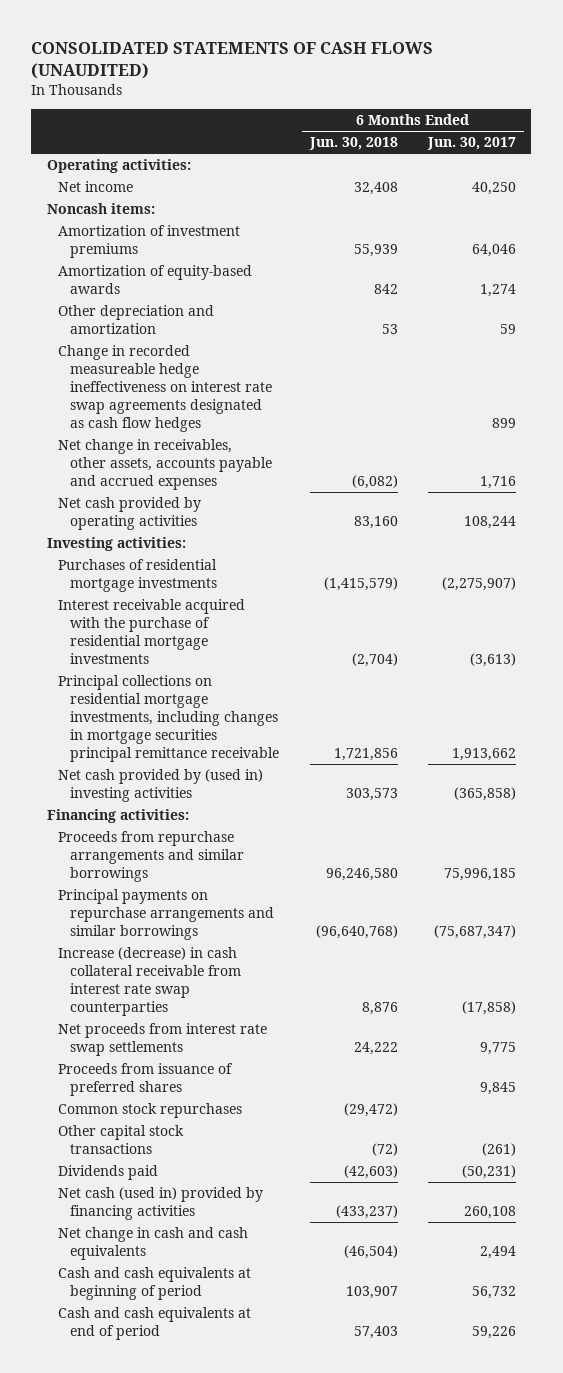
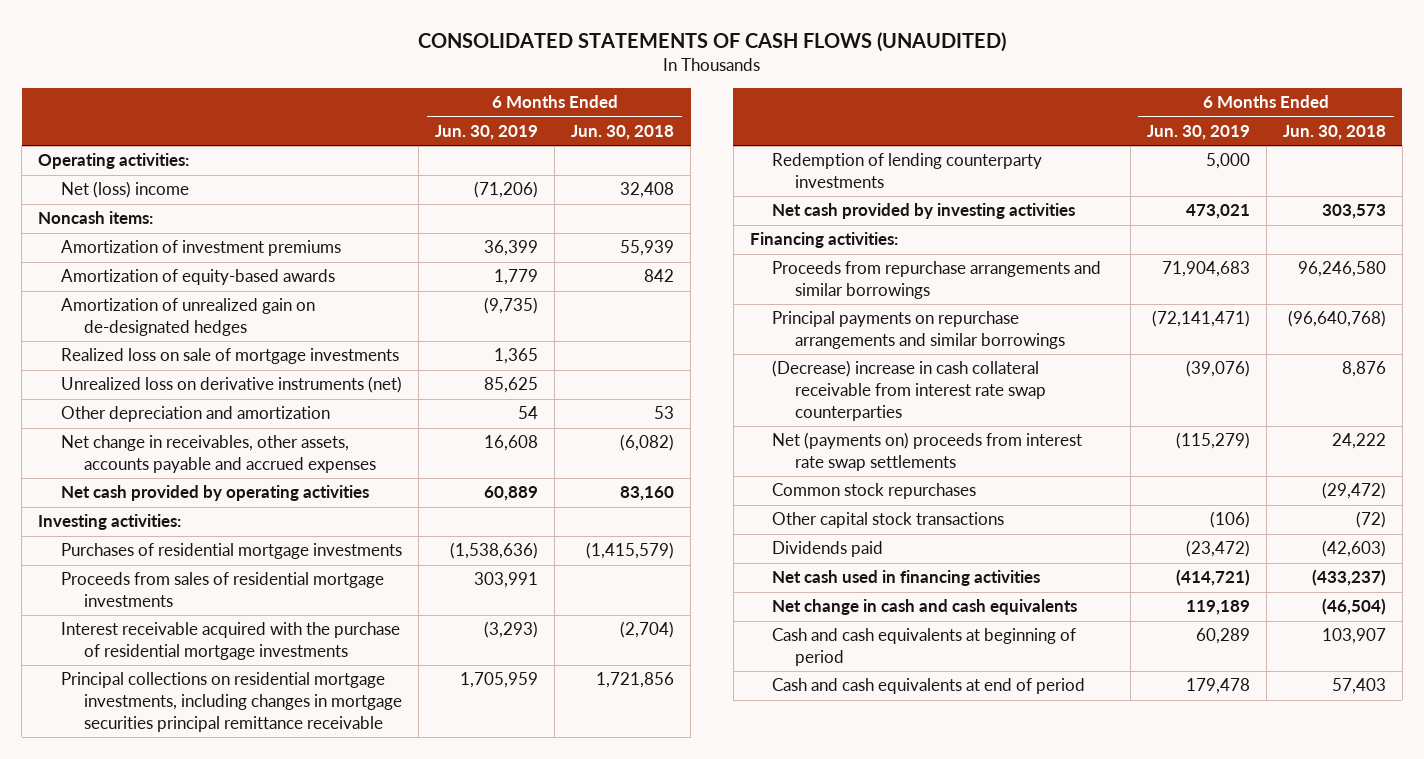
[427,137,517,151] Jun. 30, 2017 -> none
none -> [435,124,539,140] Jun. 30, 2019
[58,181,134,193] Net income -> [60,181,189,199] Net (loss) income
none -> [60,298,315,336] Amortization of unrealized gain on de-designated hedges
none -> [60,348,399,365] Realized loss on sale of mortgage investments
none -> [60,376,402,394] Unrealized loss on derivative instruments (net)
[58,345,272,432] Change in recorded measureable hedge ineffectiveness on interest rate swap agreements designated as cash flow hedges -> none
none -> [60,572,384,607] Proceeds from sales of residential mortgage investments
none -> [772,153,1043,188] Redemption of lending counterparty investments
[58,769,264,803] Net cash provided by (used in) investing activities -> [772,203,1076,220] Net cash provided by investing activities
[58,1063,234,1097] Proceeds from issuance of preferred shares -> none
[58,947,241,1016] Increase (decrease) in cash collateral receivable from interest rate swap counterparties -> [772,360,1047,421] (Decrease) increase in cash collateral receivable from interest rate swap counterparties
[58,1023,268,1057] Net proceeds from interest rate swap settlements -> [772,432,1083,471] Net (payments on) proceeds from interest rate swap settlements
[58,1187,264,1221] Net cash (used in) provided by financing activities -> [772,570,1041,587] Net cash used in financing activities

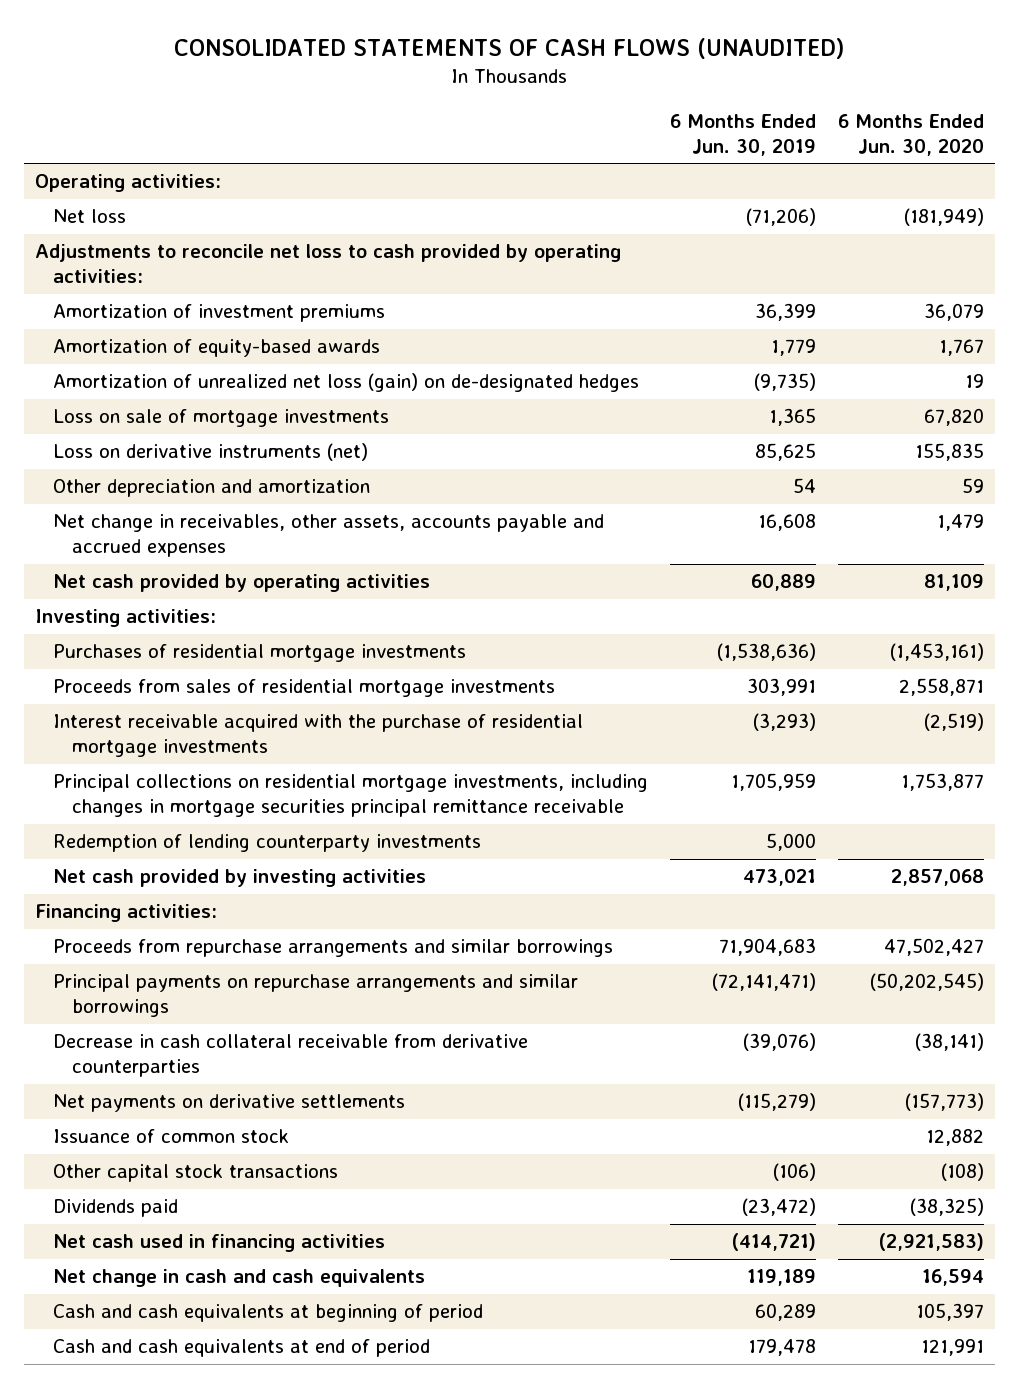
[571,124,675,140] Jun. 30, 2018 -> none
none -> [837,114,984,156] 6 Months Ended Jun. 30, 2020
[60,181,189,199] Net (loss) income -> [53,209,127,224] Net loss
[38,211,154,225] Noncash items: -> [34,244,621,284] Adjustments to reconcile net loss to cash provided by operating activities:
[60,298,315,336] Amortization of unrealized gain on de-designated hedges -> [53,373,640,393] Amortization of unrealized net loss (gain) on de-designated hedges
[60,348,399,365] Realized loss on sale of mortgage investments -> [53,409,390,428] Loss on sale of mortgage investments
[60,376,402,394] Unrealized loss on derivative instruments (net) -> [53,443,369,462] Loss on derivative instruments (net)
[772,483,977,500] Common stock repurchases -> none
[772,360,1047,421] (Decrease) increase in cash collateral receivable from interest rate swap counterparties -> [53,1034,529,1078] Decrease in cash collateral receivable from derivative counterparties
[772,432,1083,471] Net (payments on) proceeds from interest rate swap settlements -> [53,1094,406,1113] Net payments on derivative settlements
none -> [53,1129,290,1144] Issuance of common stock

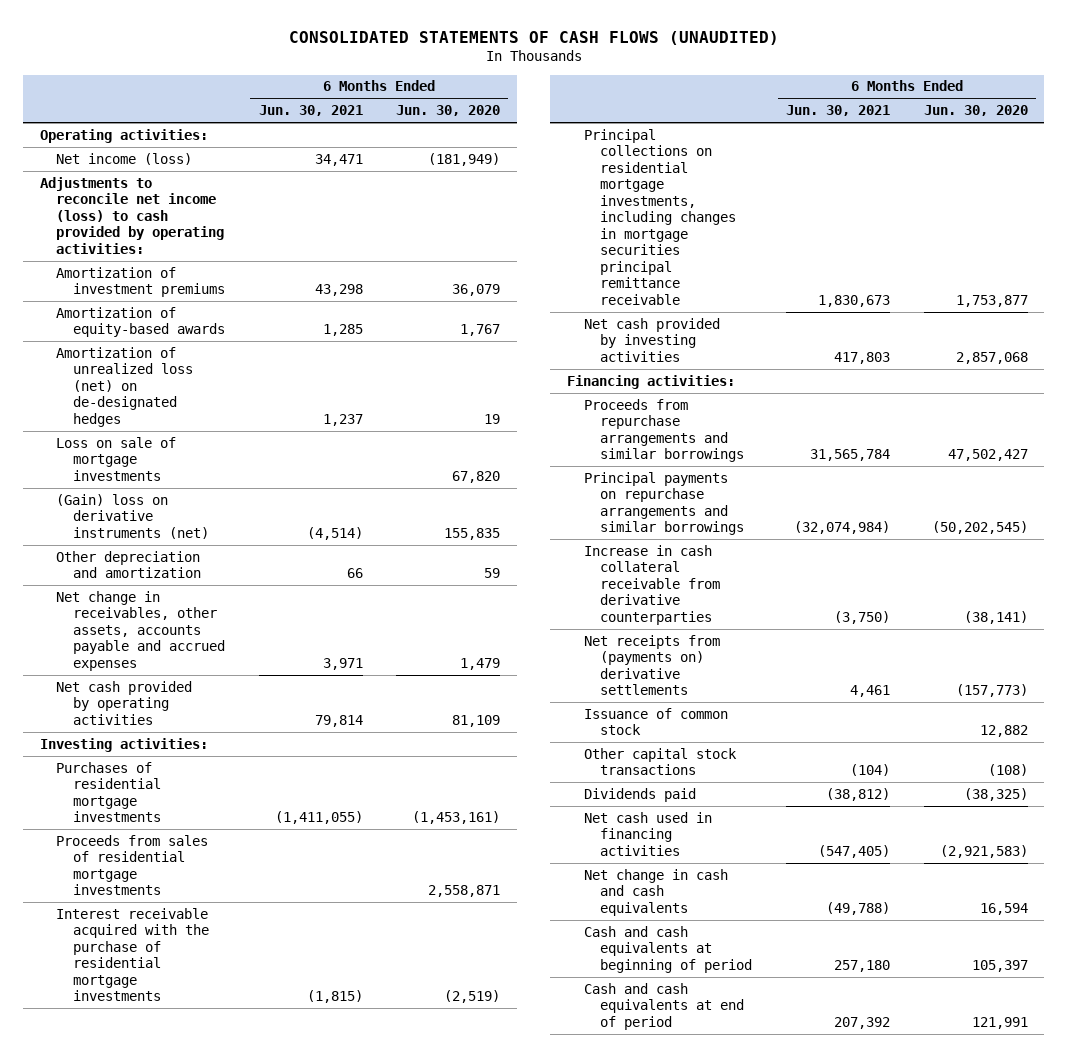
[670,114,817,156] 6 Months Ended Jun. 30, 2019 -> none
none -> [258,105,363,117] Jun. 30, 2021
[53,209,127,224] Net loss -> [56,152,193,165] Net income (loss)
[34,244,621,284] Adjustments to reconcile net loss to cash provided by operating activities: -> [39,176,225,254] Adjustments to reconcile net income (loss) to cash provided by operating activities:
[53,373,640,393] Amortization of unrealized net loss (gain) on de-designated hedges -> [56,346,193,427] Amortization of unrealized loss (net) on de-designated hedges
[53,443,369,462] Loss on derivative instruments (net) -> [56,493,209,539] (Gain) loss on derivative instruments (net)
[53,834,482,853] Redemption of lending counterparty investments -> none
[53,1034,529,1078] Decrease in cash collateral receivable from derivative counterparties -> [583,544,721,625] Increase in cash collateral receivable from derivative counterparties
[53,1094,406,1113] Net payments on derivative settlements -> [583,634,720,696] Net receipts from (payments on) derivative settlements

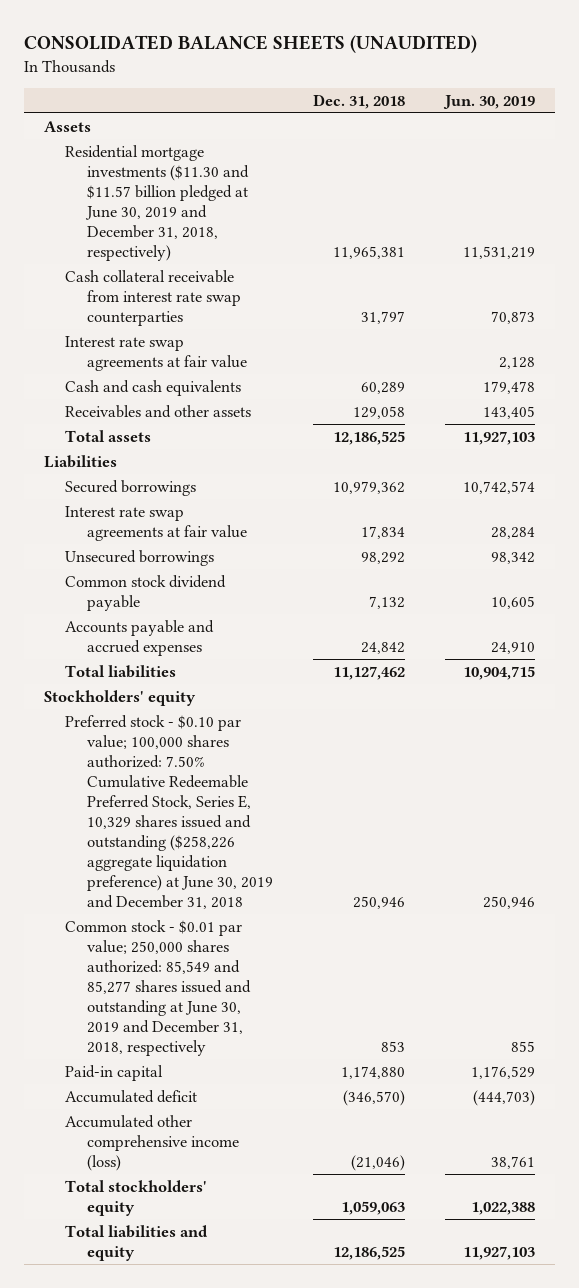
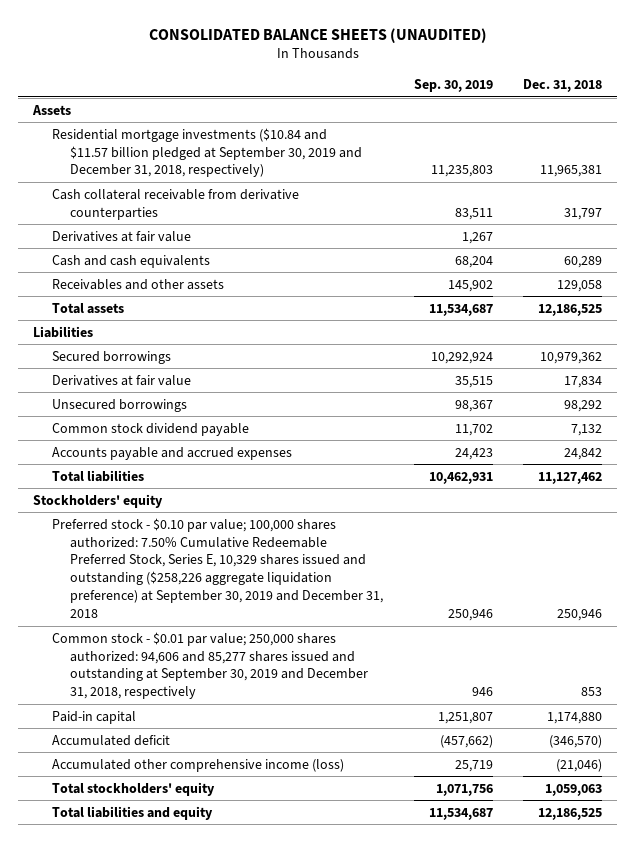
[442,94,535,109] Jun. 30, 2019 -> none
none -> [413,79,493,93] Sep. 30, 2019
[65,144,249,262] Residential mortgage investments ($11.30 and $11.57 billion pledged at June 30, 2019 and December 31, 2018, respectively) -> [51,127,363,178] Residential mortgage investments ($10.84 and $11.57 billion pledged at September 30, 2019 and December 31, 2018, respectively)
[65,269,241,326] Cash collateral receivable from interest rate swap counterparties -> [51,188,299,220] Cash collateral receivable from derivative counterparties
[65,335,247,371] Interest rate swap agreements at fair value -> [51,230,191,242] Derivatives at fair value
[65,505,247,541] Interest rate swap agreements at fair value -> [51,374,191,386] Derivatives at fair value
[65,714,273,910] Preferred stock - $0.10 par value; 100,000 shares authorized: 7.50% Cumulative Redeemable Preferred Stock, Series E, 10,329 shares issued and outstanding ($258,226 aggregate liquidation preference) at June 30, 2019 and December 31, 2018 -> [51,517,384,618] Preferred stock - $0.10 par value; 100,000 shares authorized: 7.50% Cumulative Redeemable Preferred Stock, Series E, 10,329 shares issued and outstanding ($258,226 aggregate liquidation preference) at September 30, 2019 and December 31, 2018
[65,919,251,1057] Common stock - $0.01 par value; 250,000 shares authorized: 85,549 and 85,277 shares issued and outstanding at June 30, 2019 and December 31, 2018, respectively -> [51,631,369,700] Common stock - $0.01 par value; 250,000 shares authorized: 94,606 and 85,277 shares issued and outstanding at September 30, 2019 and December 31, 2018, respectively

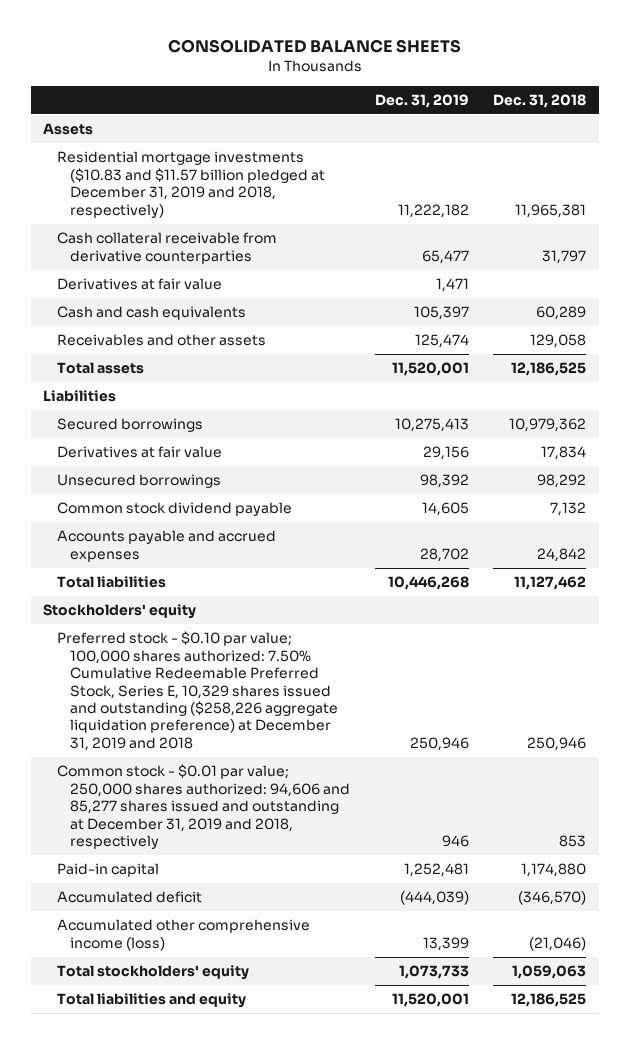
[148,27,487,43] CONSOLIDATED BALANCE SHEETS (UNAUDITED) -> [167,39,461,54] CONSOLIDATED BALANCE SHEETS
[413,79,493,93] Sep. 30, 2019 -> none
none -> [374,93,469,108] Dec. 31, 2019
[51,127,363,178] Residential mortgage investments ($10.84 and $11.57 billion pledged at September 30, 2019 and December 31, 2018, respectively) -> [56,151,326,218] Residential mortgage investments ($10.83 and $11.57 billion pledged at December 31, 2019 and 2018, respectively)
[51,517,384,618] Preferred stock - $0.10 par value; 100,000 shares authorized: 7.50% Cumulative Redeemable Preferred Stock, Series E, 10,329 shares issued and outstanding ($258,226 aggregate liquidation preference) at September 30, 2019 and December 31, 2018 -> [56,631,339,751] Preferred stock - $0.10 par value; 100,000 shares authorized: 7.50% Cumulative Redeemable Preferred Stock, Series E, 10,329 shares issued and outstanding ($258,226 aggregate liquidation preference) at December 31, 2019 and 2018
[51,631,369,700] Common stock - $0.01 par value; 250,000 shares authorized: 94,606 and 85,277 shares issued and outstanding at September 30, 2019 and December 31, 2018, respectively -> [56,764,351,849] Common stock - $0.01 par value; 250,000 shares authorized: 94,606 and 85,277 shares issued and outstanding at December 31, 2019 and 2018, respectively

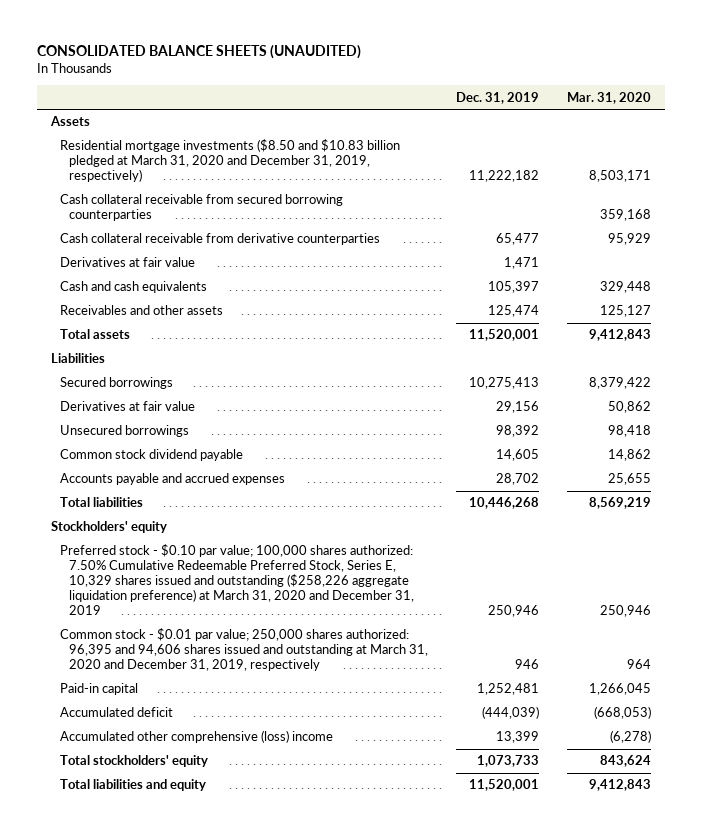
[167,39,461,54] CONSOLIDATED BALANCE SHEETS -> [37,45,362,60] CONSOLIDATED BALANCE SHEETS (UNAUDITED)
[493,93,587,108] Dec. 31, 2018 -> none
none -> [566,91,651,104] Mar. 31, 2020
[56,151,326,218] Residential mortgage investments ($10.83 and $11.57 billion pledged at December 31, 2019 and 2018, respectively) -> [60,139,401,183] Residential mortgage investments ($8.50 and $10.83 billion pledged at March 31, 2020 and December 31, 2019, respectively)
none -> [60,194,344,222] Cash collateral receivable from secured borrowing counterparties
[56,631,339,751] Preferred stock - $0.10 par value; 100,000 shares authorized: 7.50% Cumulative Redeemable Preferred Stock, Series E, 10,329 shares issued and outstanding ($258,226 aggregate liquidation preference) at December 31, 2019 and 2018 -> [60,544,415,616] Preferred stock - $0.10 par value; 100,000 shares authorized: 7.50% Cumulative Redeemable Preferred Stock, Series E, 10,329 shares issued and outstanding ($258,226 aggregate liquidation preference) at March 31, 2020 and December 31, 2019
[56,764,351,849] Common stock - $0.01 par value; 250,000 shares authorized: 94,606 and 85,277 shares issued and outstanding at December 31, 2019 and 2018, respectively -> [60,628,429,672] Common stock - $0.01 par value; 250,000 shares authorized: 96,395 and 94,606 shares issued and outstanding at March 31, 2020 and December 31, 2019, respectively
[56,919,310,951] Accumulated other comprehensive income (loss) -> [60,730,334,744] Accumulated other comprehensive (loss) income

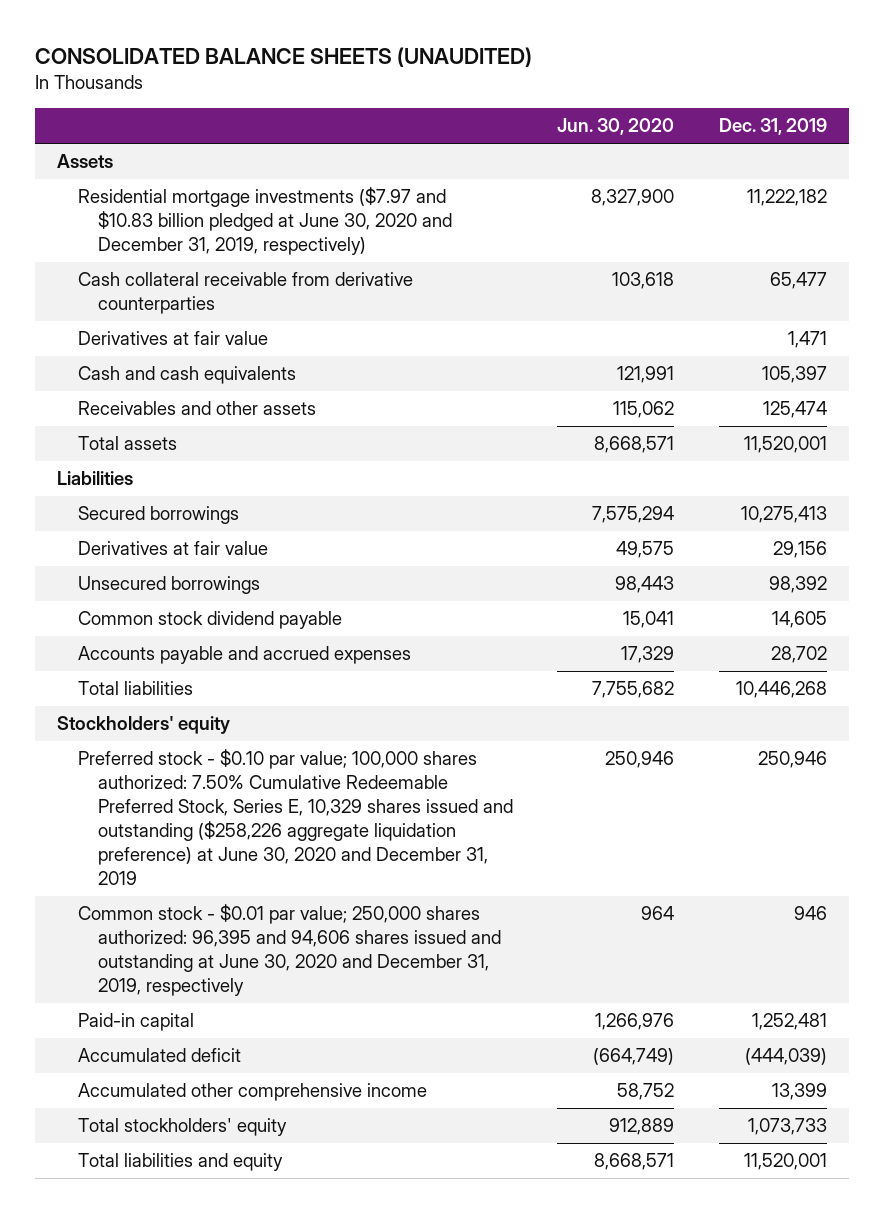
[566,91,651,104] Mar. 31, 2020 -> none
none -> [557,118,675,136] Jun. 30, 2020
[60,194,344,222] Cash collateral receivable from secured borrowing counterparties -> none
[60,139,401,183] Residential mortgage investments ($8.50 and $10.83 billion pledged at March 31, 2020 and December 31, 2019, respectively) -> [77,187,452,256] Residential mortgage investments ($7.97 and $10.83 billion pledged at June 30, 2020 and December 31, 2019, respectively)
[60,544,415,616] Preferred stock - $0.10 par value; 100,000 shares authorized: 7.50% Cumulative Redeemable Preferred Stock, Series E, 10,329 shares issued and outstanding ($258,226 aggregate liquidation preference) at March 31, 2020 and December 31, 2019 -> [77,749,513,886] Preferred stock - $0.10 par value; 100,000 shares authorized: 7.50% Cumulative Redeemable Preferred Stock, Series E, 10,329 shares issued and outstanding ($258,226 aggregate liquidation preference) at June 30, 2020 and December 31, 2019
[60,628,429,672] Common stock - $0.01 par value; 250,000 shares authorized: 96,395 and 94,606 shares issued and outstanding at March 31, 2020 and December 31, 2019, respectively -> [77,904,501,997] Common stock - $0.01 par value; 250,000 shares authorized: 96,395 and 94,606 shares issued and outstanding at June 30, 2020 and December 31, 2019, respectively
[60,730,334,744] Accumulated other comprehensive (loss) income -> [77,1083,427,1102] Accumulated other comprehensive income

